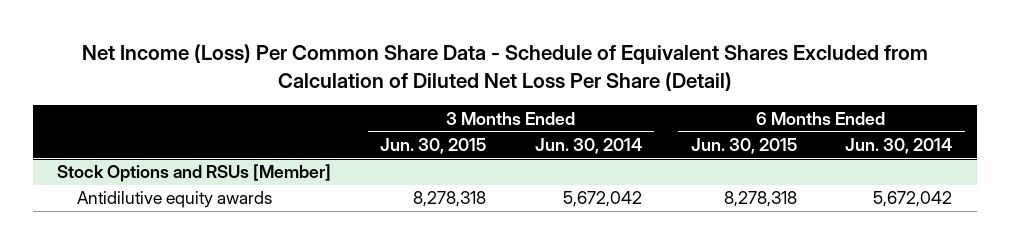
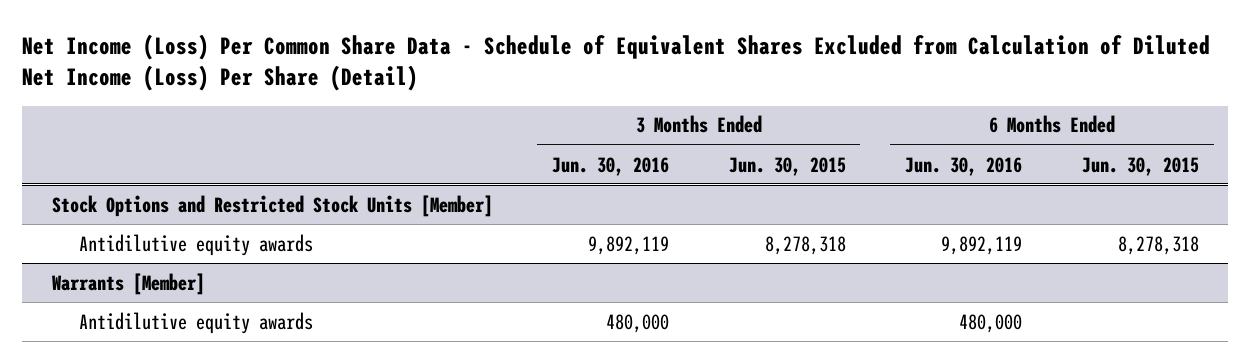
[81,44,928,91] Net Income (Loss) Per Common Share Data - Schedule of Equivalent Shares Excluded from Calculation of Diluted Net Loss Per Share (Detail) -> [21,33,1210,92] Net Income (Loss) Per Common Share Data - Schedule of Equivalent Shares Excluded from Calculation of Diluted Net Income (Loss) Per Share (Detail)
[534,138,642,155] Jun. 30, 2014 -> none
[845,138,953,155] Jun. 30, 2014 -> none
none -> [552,156,670,176] Jun. 30, 2016
none -> [905,156,1023,176] Jun. 30, 2016
[57,164,332,183] Stock Options and RSUs [Member] -> [51,194,493,217] Stock Options and Restricted Stock Units [Member]
none -> [51,272,205,295] Warrants [Member]
none -> [79,311,314,334] Antidilutive equity awards

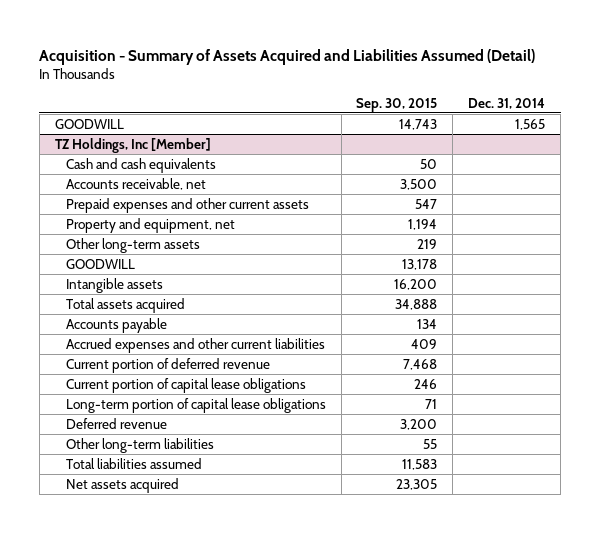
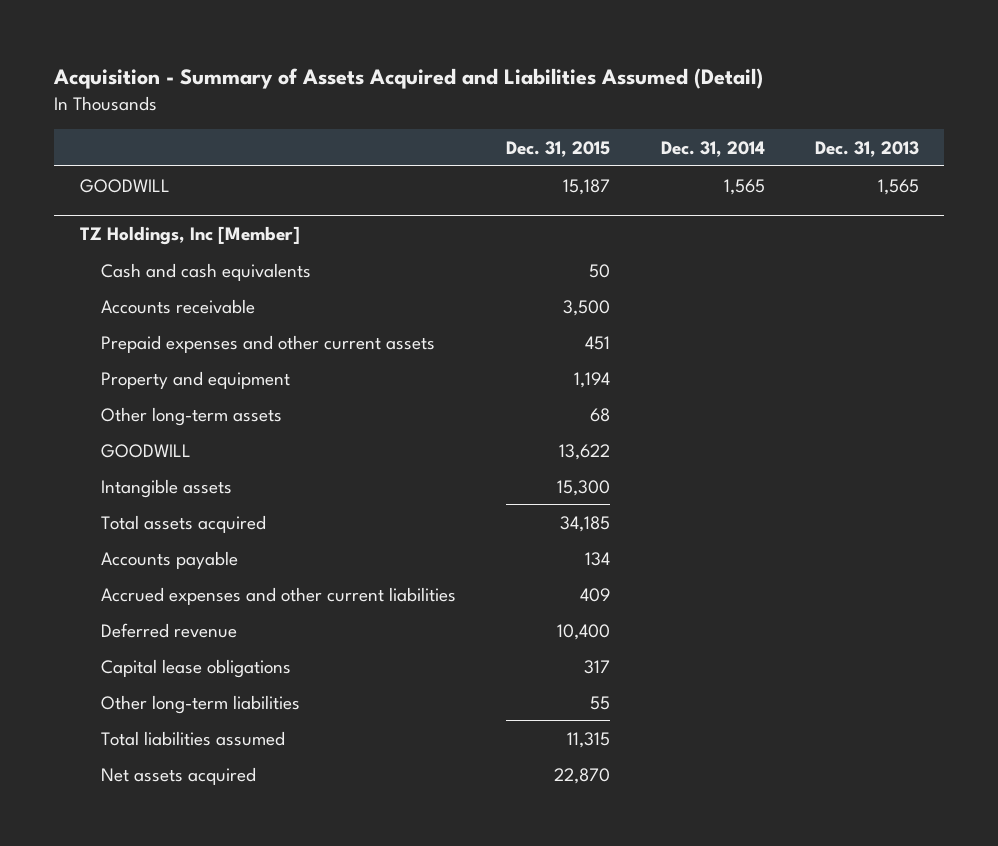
[356,97,438,112] Sep. 30, 2015 -> none
none -> [506,140,611,157] Dec. 31, 2015
none -> [814,140,919,157] Dec. 31, 2013
[65,177,206,190] Accounts receivable, net -> [101,298,256,314] Accounts receivable
[65,217,235,233] Property and equipment, net -> [101,370,291,389] Property and equipment
[65,357,270,373] Current portion of deferred revenue -> none
[65,377,306,393] Current portion of capital lease obligations -> none
[65,397,326,413] Long-term portion of capital lease obligations -> none
none -> [101,658,292,678] Capital lease obligations

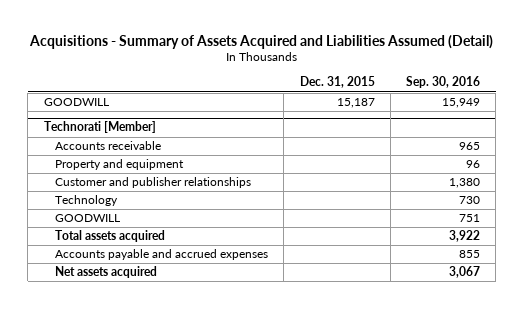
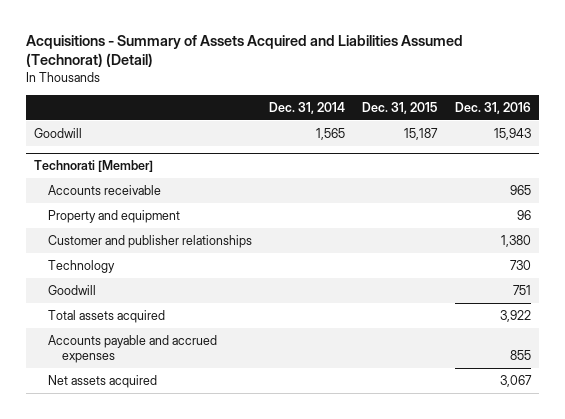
[28,34,493,49] Acquisitions - Summary of Assets Acquired and Liabilities Assumed (Detail) -> [25,34,463,68] Acquisitions - Summary of Assets Acquired and Liabilities Assumed (Technorat) (Detail)
[406,76,481,89] Sep. 30, 2016 -> none
none -> [269,101,346,114] Dec. 31, 2014
none -> [454,101,531,114] Dec. 31, 2016
[43,98,109,107] GOODWILL -> [34,127,83,138] Goodwill
[55,214,121,223] GOODWILL -> [48,284,97,295] Goodwill

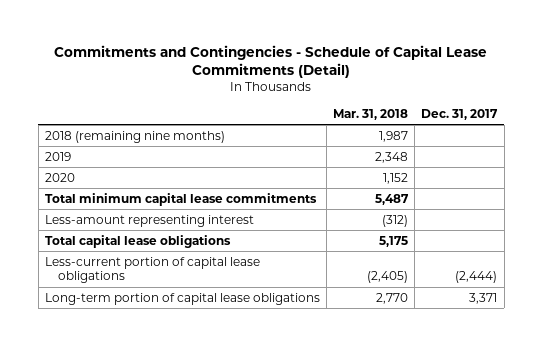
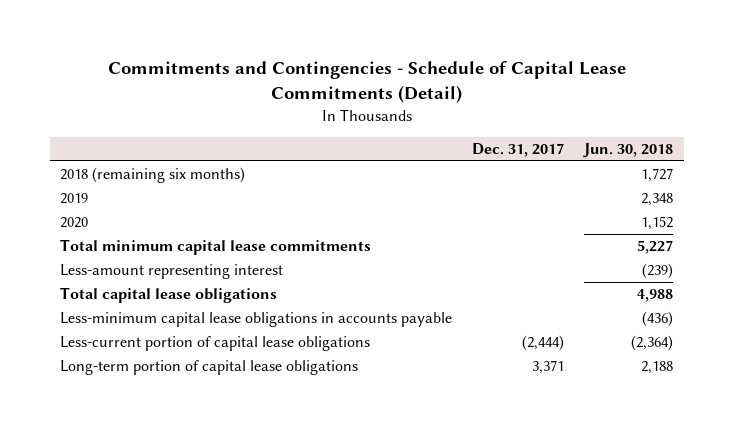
[333,108,409,120] Mar. 31, 2018 -> none
none -> [583,143,674,159] Jun. 30, 2018
[44,130,225,143] 2018 (remaining nine months) -> [59,167,245,184] 2018 (remaining six months)
none -> [59,312,452,328] Less-minimum capital lease obligations in accounts payable

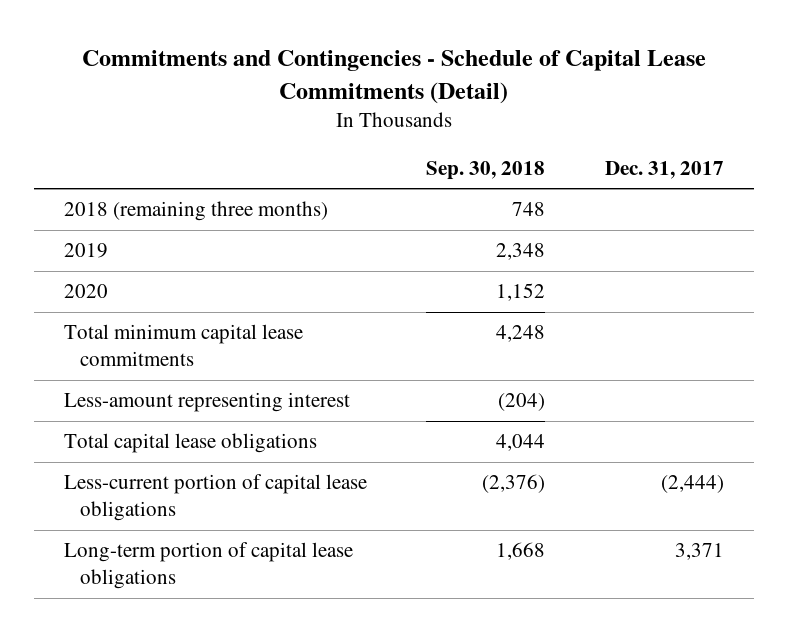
[583,143,674,159] Jun. 30, 2018 -> none
none -> [426,160,546,180] Sep. 30, 2018
[59,167,245,184] 2018 (remaining six months) -> [63,201,328,222] 2018 (remaining three months)
[59,312,452,328] Less-minimum capital lease obligations in accounts payable -> none

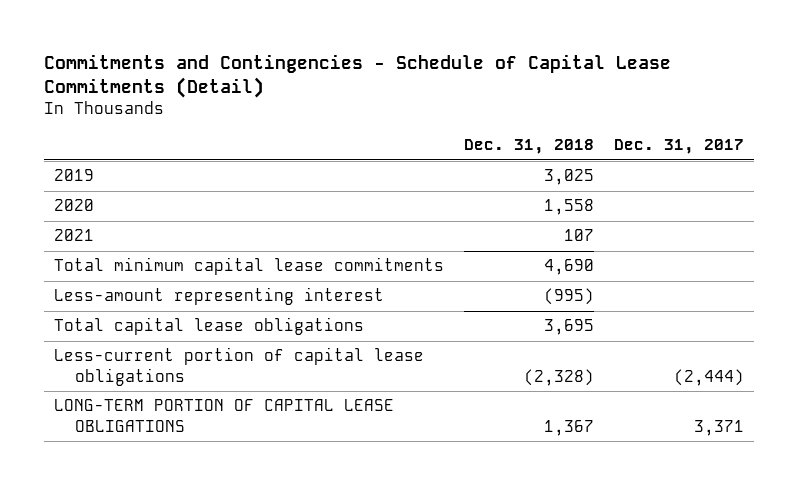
[426,160,546,180] Sep. 30, 2018 -> none
none -> [463,139,594,155] Dec. 31, 2018
[63,201,328,222] 2018 (remaining three months) -> none
none -> [54,229,95,242] 2021
[63,542,353,590] Long-term portion of capital lease obligations -> [54,399,395,432] LONG-TERM PORTION OF CAPITAL LEASE OBLIGATIONS

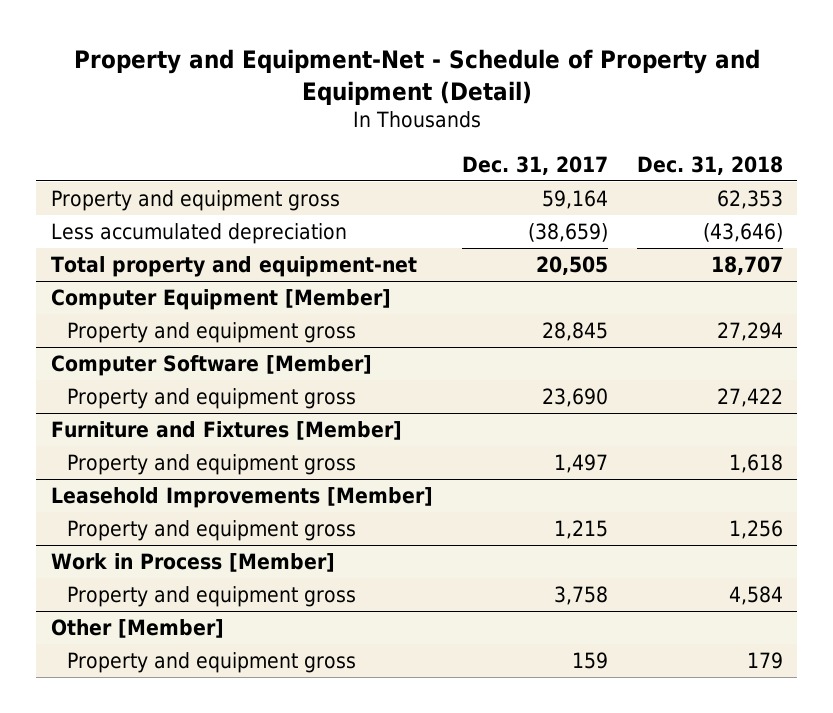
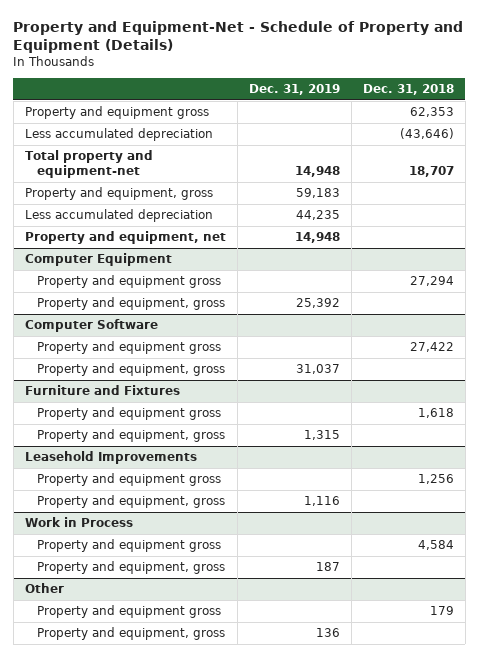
[73,48,760,105] Property and Equipment-Net - Schedule of Property and Equipment (Detail) -> [13,20,464,54] Property and Equipment-Net - Schedule of Property and Equipment (Details)
[461,155,608,175] Dec. 31, 2017 -> none
none -> [248,84,340,96] Dec. 31, 2019
none -> [24,187,213,201] Property and equipment, gross
none -> [24,209,213,223] Less accumulated depreciation
none -> [24,231,226,245] Property and equipment, net
[50,288,391,310] Computer Equipment [Member] -> [24,253,172,267] Computer Equipment
none -> [37,297,226,311] Property and equipment, gross
[50,354,372,376] Computer Software [Member] -> [24,319,158,333] Computer Software
none -> [37,363,226,377] Property and equipment, gross
[50,420,402,440] Furniture and Fixtures [Member] -> [24,385,180,396] Furniture and Fixtures
none -> [37,429,226,443] Property and equipment, gross
[50,486,433,508] Leasehold Improvements [Member] -> [24,451,197,465] Leasehold Improvements
none -> [37,495,226,509] Property and equipment, gross
[50,552,335,572] Work in Process [Member] -> [24,517,133,528] Work in Process
none -> [37,561,226,575] Property and equipment, gross
[50,618,224,638] Other [Member] -> [24,583,64,594] Other
none -> [37,627,226,641] Property and equipment, gross

